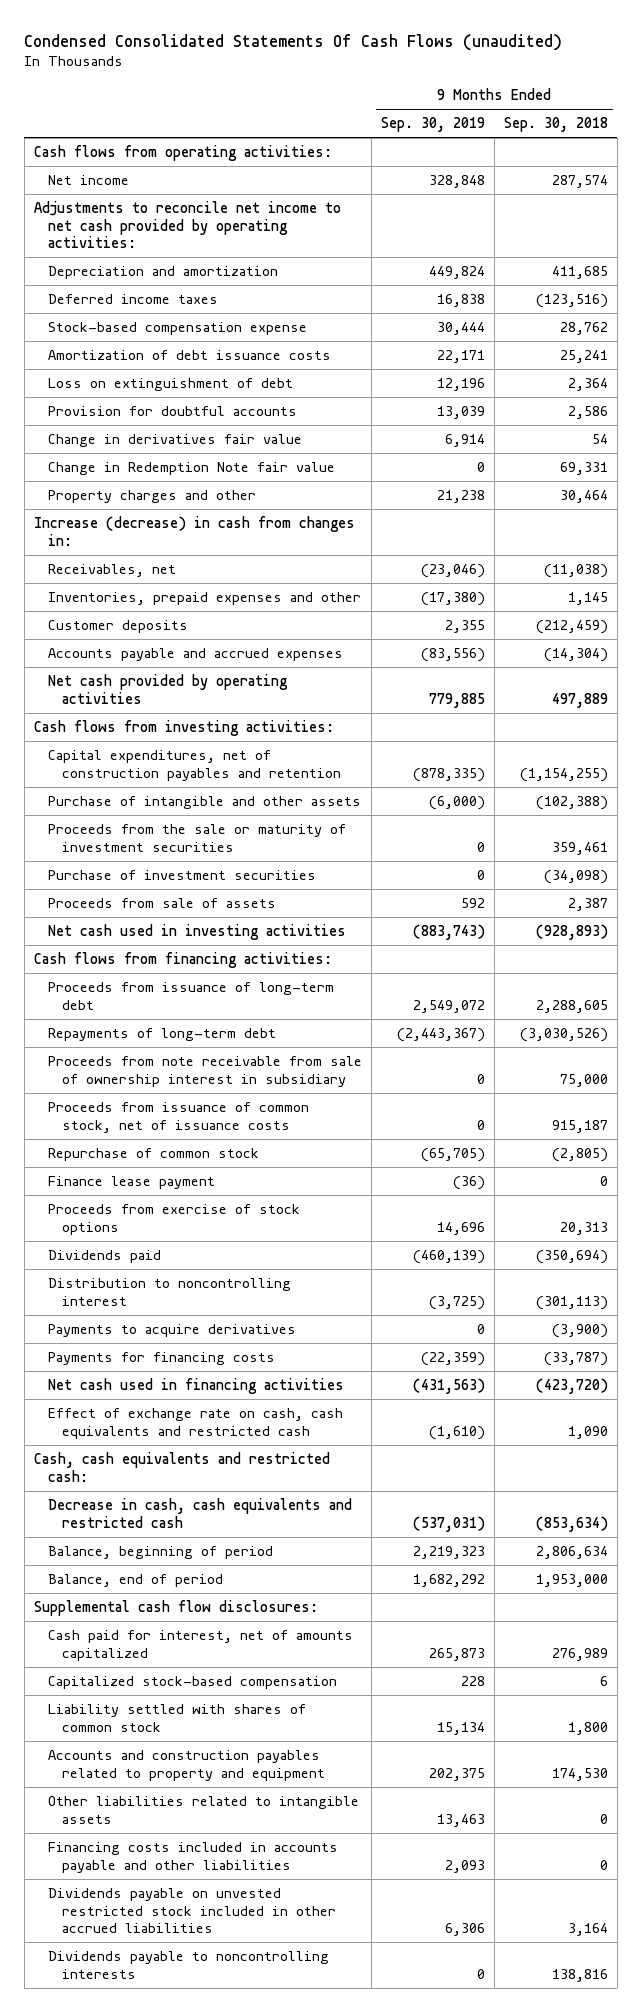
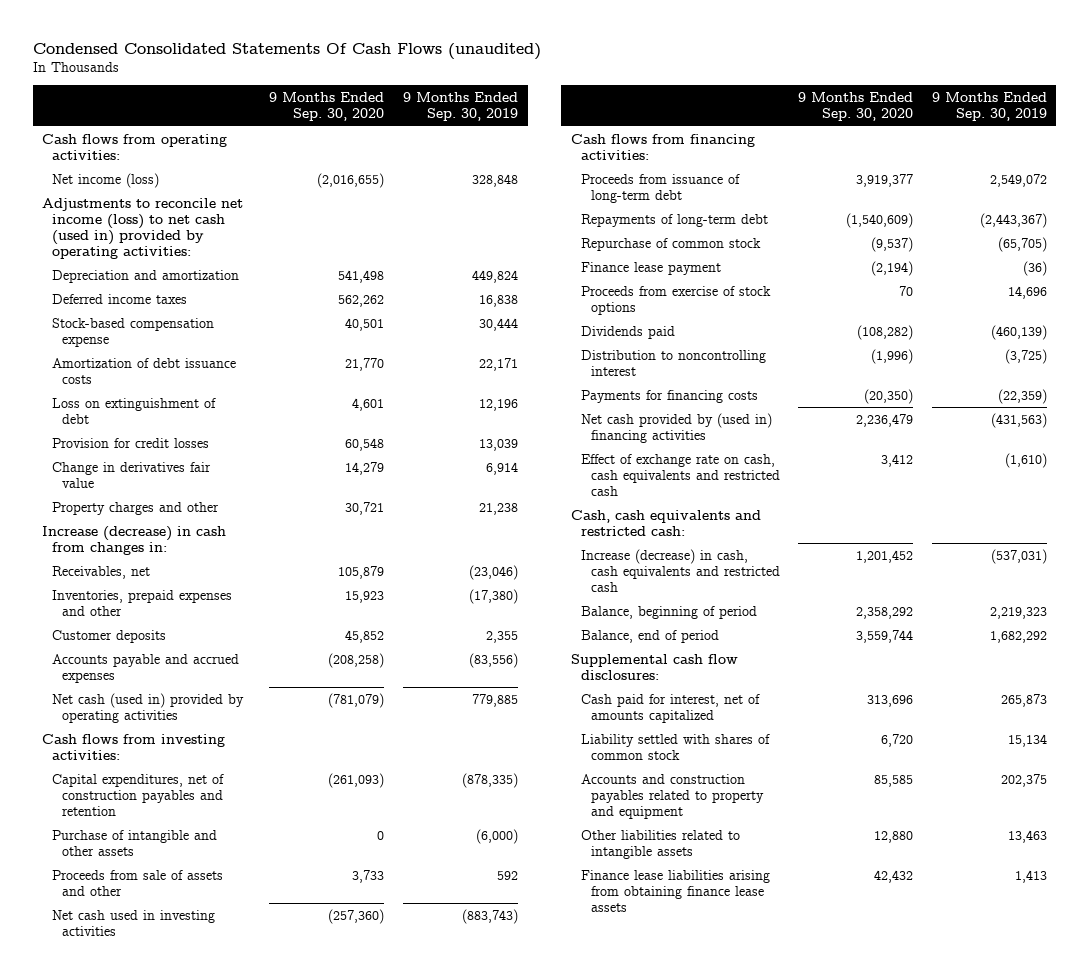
[503,117,608,133] Sep. 30, 2018 -> none
none -> [269,92,385,122] 9 Months Ended Sep. 30, 2020
[47,175,129,186] Net income -> [51,172,159,188] Net income (loss)
[33,201,341,249] Adjustments to reconcile net income to net cash provided by operating activities: -> [41,197,243,259] Adjustments to reconcile net income (loss) to net cash (used in) provided by operating activities:
[47,406,297,417] Provision for doubtful accounts -> [51,437,209,448] Provision for credit losses
[47,462,335,476] Change in Redemption Note fair value -> none
[47,674,288,704] Net cash provided by operating activities -> [51,692,244,723] Net cash (used in) provided by operating activities
[47,824,346,852] Proceeds from the sale or maturity of investment securities -> none
[47,870,316,881] Purchase of investment securities -> none
[47,898,276,909] Proceeds from sale of assets -> [51,869,223,896] Proceeds from sale of assets and other
[47,1056,362,1087] Proceeds from note receivable from sale of ownership interest in subsidiary -> none
[47,1102,309,1133] Proceeds from issuance of common stock, net of issuance costs -> none
[47,1324,296,1338] Payments to acquire derivatives -> none
[47,1378,344,1395] Net cash used in financing activities -> [580,412,772,443] Net cash provided by (used in) financing activities
[47,1498,352,1528] Decrease in cash, cash equivalents and restricted cash -> [580,548,780,592] Increase (decrease) in cash, cash equivalents and restricted cash
[47,1676,337,1690] Capitalized stock-based compensation -> none
[47,1842,338,1873] Financing costs included in accounts payable and other liabilities -> none
[47,1888,337,1934] Dividends payable on unvested restricted stock included in other accrued liabilities -> none
[47,1951,329,1979] Dividends payable to noncontrolling interests -> none
none -> [580,869,770,912] Finance lease liabilities arising from obtaining finance lease assets

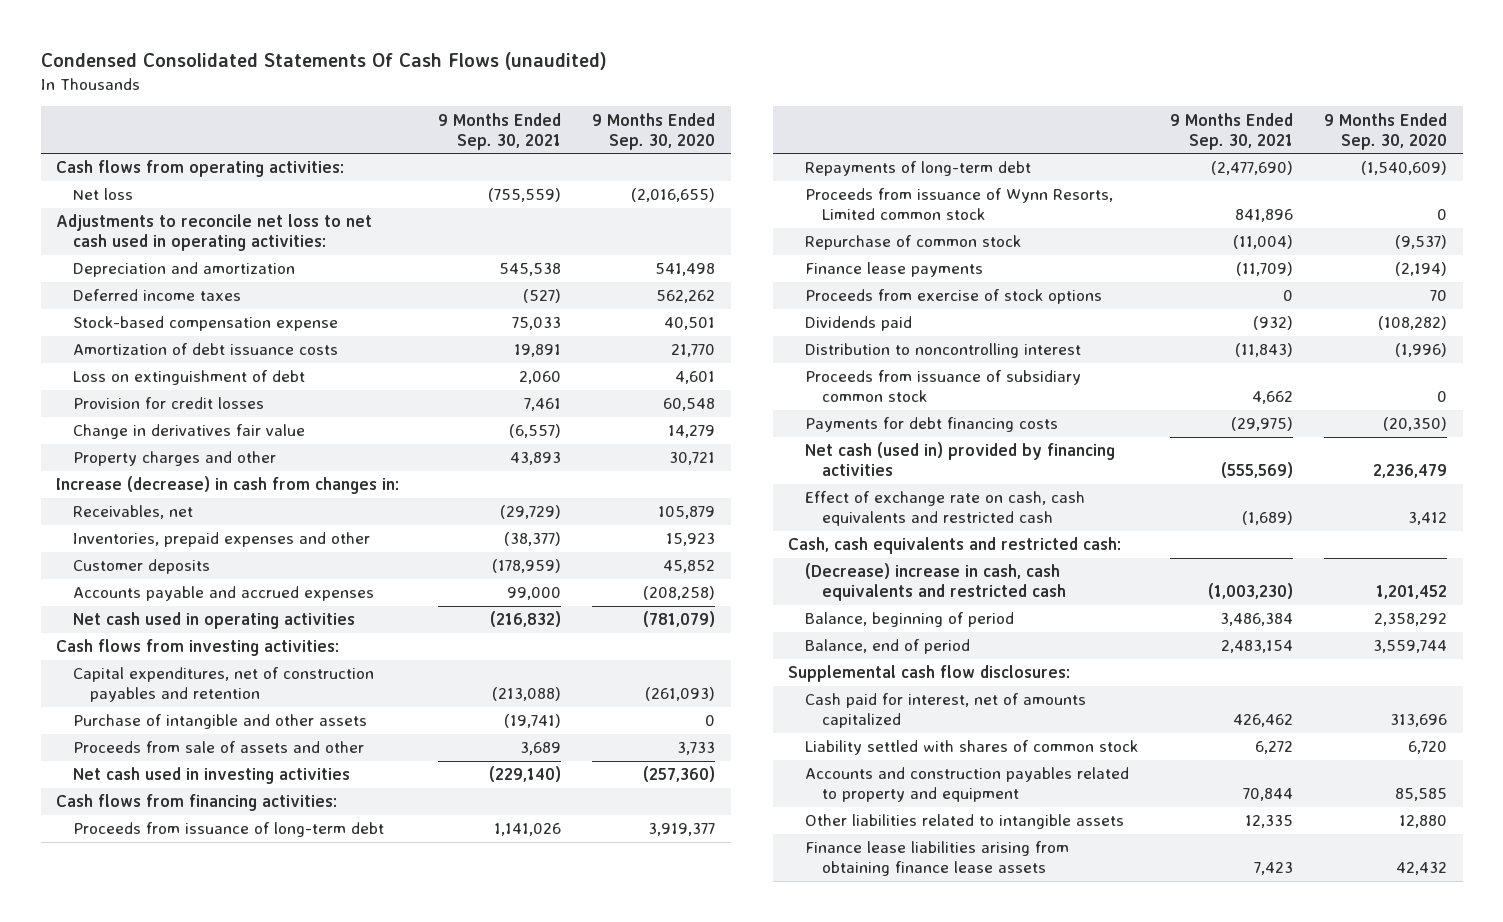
[403,92,519,122] 9 Months Ended Sep. 30, 2019 -> none
none -> [437,112,561,150] 9 Months Ended Sep. 30, 2021
[51,172,159,188] Net income (loss) -> [73,188,134,201] Net loss
[41,197,243,259] Adjustments to reconcile net income (loss) to net cash (used in) provided by operating activities: -> [56,214,373,252] Adjustments to reconcile net loss to net cash used in operating activities:
[51,692,244,723] Net cash (used in) provided by operating activities -> [73,612,356,630] Net cash used in operating activities
none -> [805,188,1114,221] Proceeds from issuance of Wynn Resorts, Limited common stock
[580,261,721,275] Finance lease payment -> [805,262,984,278] Finance lease payments
none -> [805,370,1082,403] Proceeds from issuance of subsidiary common stock
[580,389,758,403] Payments for financing costs -> [805,417,1059,433] Payments for debt financing costs
[580,412,772,443] Net cash provided by (used in) financing activities -> [805,442,1116,477] Net cash (used in) provided by financing activities
[580,548,780,592] Increase (decrease) in cash, cash equivalents and restricted cash -> [805,563,1067,602] (Decrease) increase in cash, cash equivalents and restricted cash

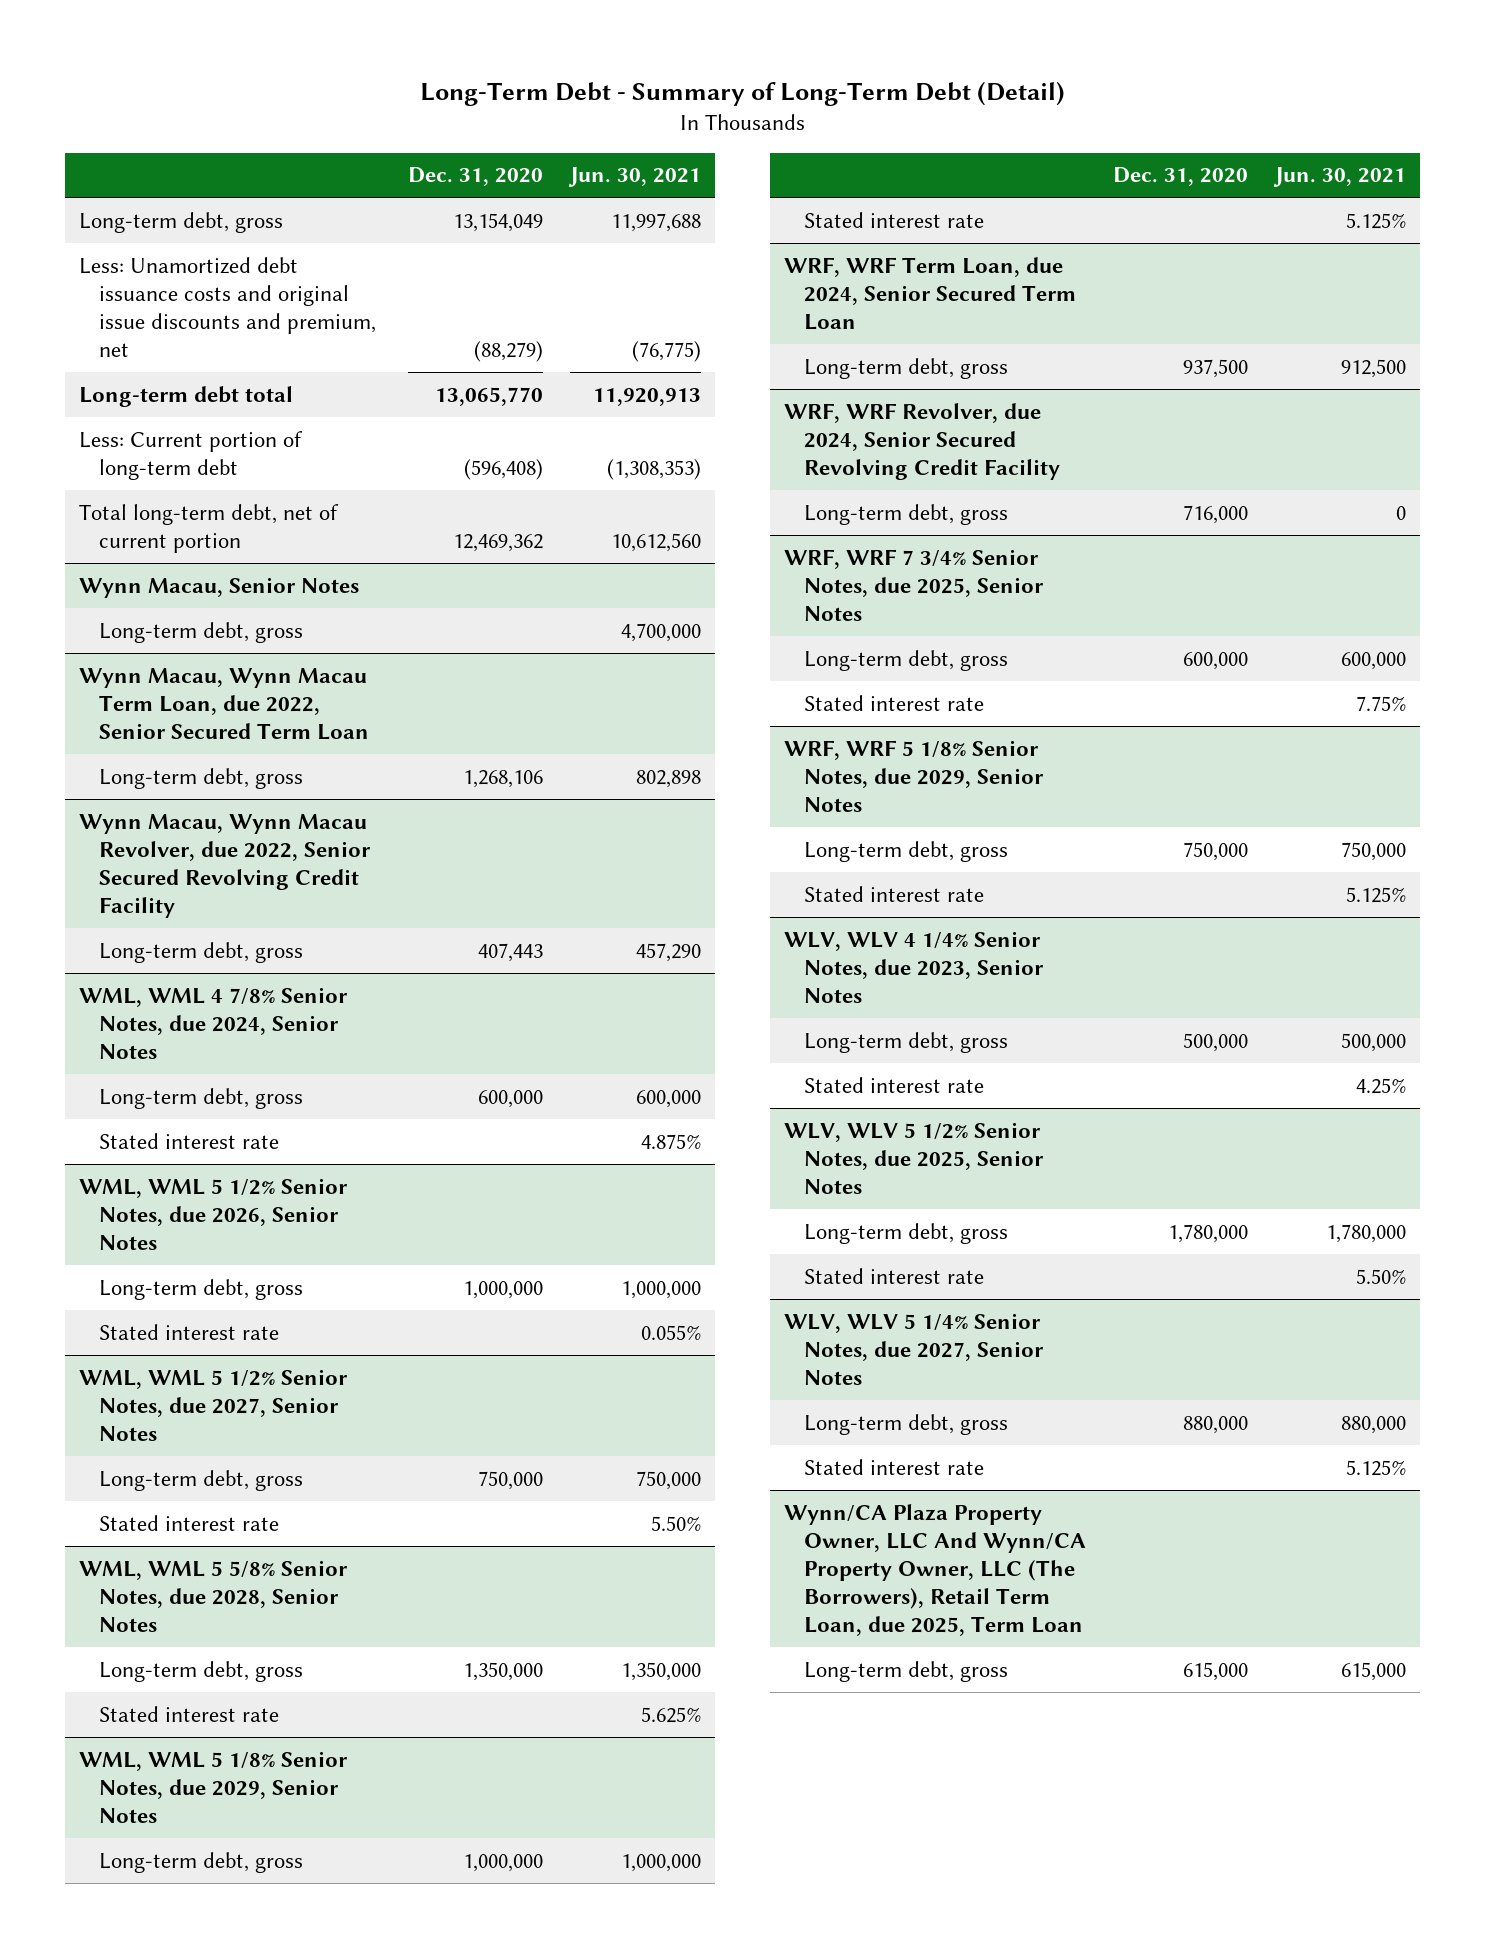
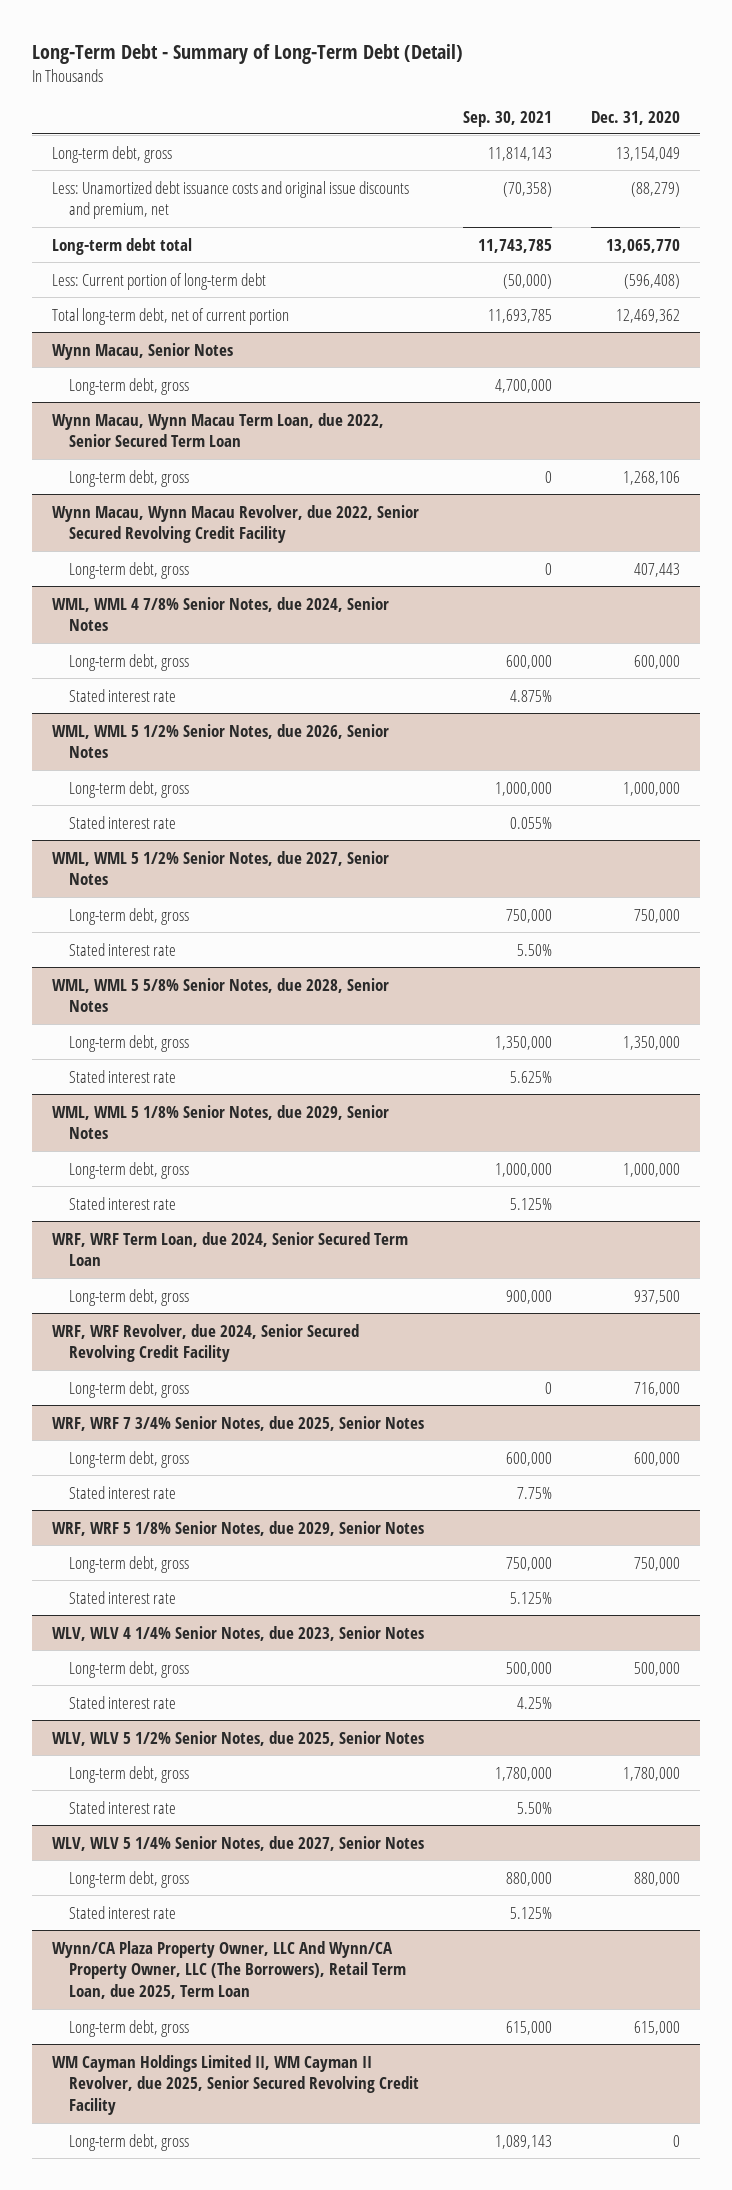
[568,167,702,188] Jun. 30, 2021 -> none
none -> [462,110,552,127] Sep. 30, 2021
none -> [51,2054,419,2116] WM Cayman Holdings Limited II, WM Cayman II Revolver, due 2025, Senior Secured Revolving Credit Facility
none -> [68,2133,189,2151] Long-term debt, gross

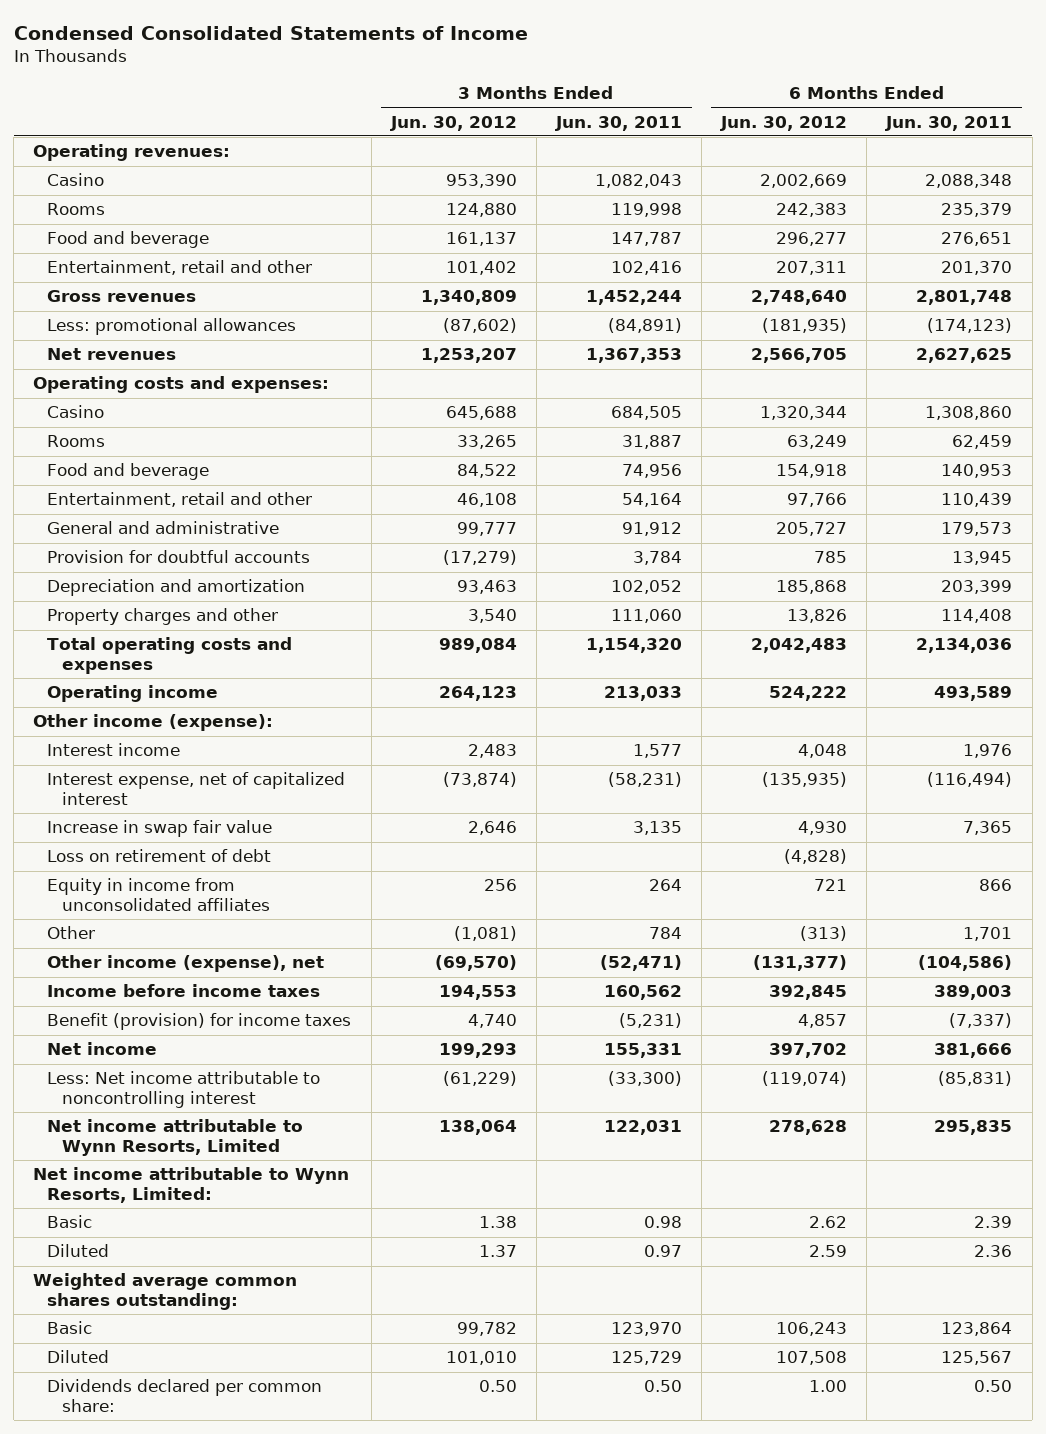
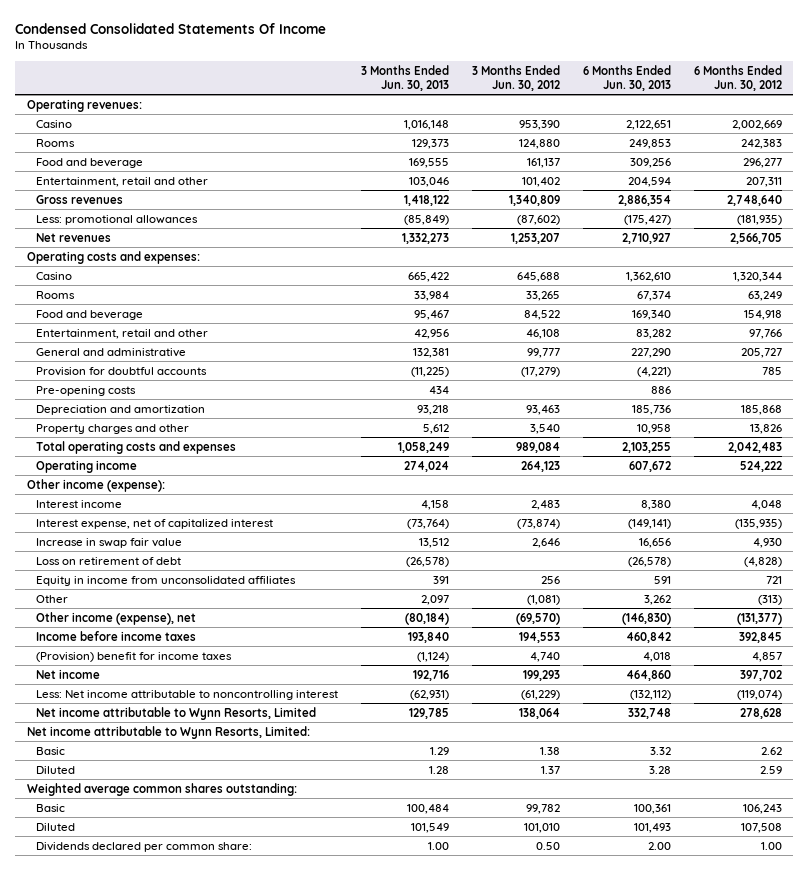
[13,25,528,40] Condensed Consolidated Statements of Income -> [15,22,327,34] Condensed Consolidated Statements Of Income
[554,115,682,131] Jun. 30, 2011 -> none
[885,115,1013,131] Jun. 30, 2011 -> none
none -> [361,64,450,91] 3 Months Ended Jun. 30, 2013
none -> [582,64,671,91] 6 Months Ended Jun. 30, 2013
none -> [36,385,137,396] Pre-opening costs
[47,1013,352,1031] Benefit (provision) for income taxes -> [36,651,233,662] (Provision) benefit for income taxes

